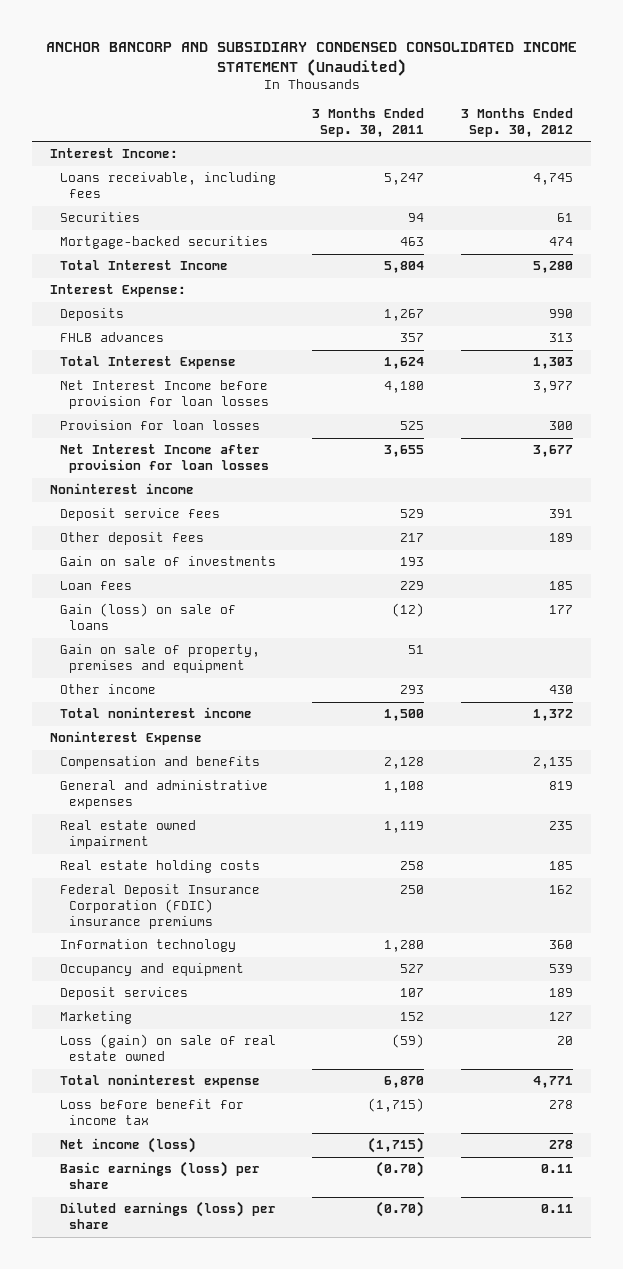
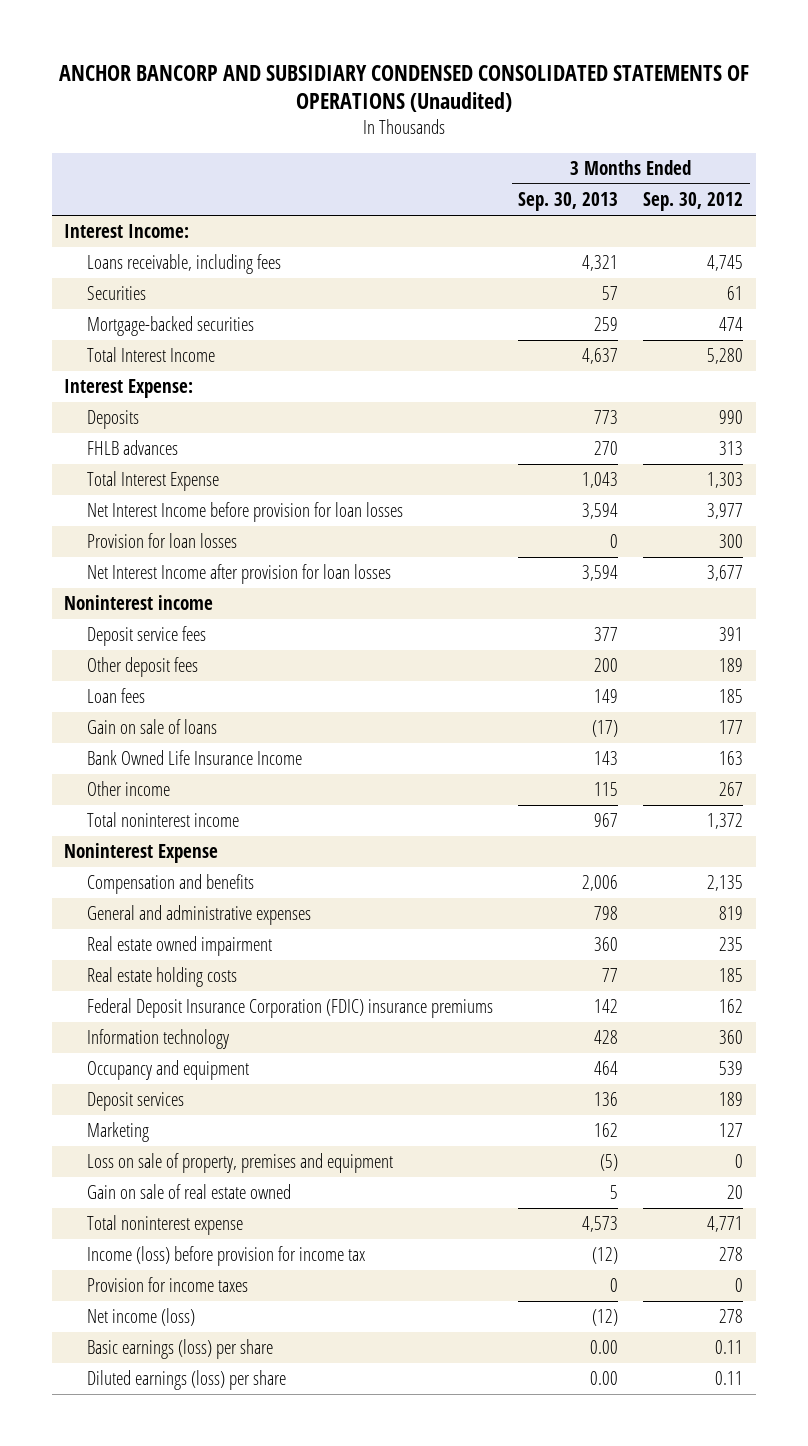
[45,41,577,76] ANCHOR BANCORP AND SUBSIDIARY CONDENSED CONSOLIDATED INCOME STATEMENT (Unaudited) -> [58,64,749,113] ANCHOR BANCORP AND SUBSIDIARY CONDENSED CONSOLIDATED STATEMENTS OF OPERATIONS (Unaudited)
[312,107,425,137] 3 Months Ended Sep. 30, 2011 -> none
none -> [518,192,619,212] Sep. 30, 2013
[59,556,276,567] Gain on sale of investments -> none
[59,644,260,674] Gain on sale of property, premises and equipment -> none
[59,603,236,631] Gain (loss) on sale of loans -> [87,719,218,735] Gain on sale of loans
none -> [87,750,303,766] Bank Owned Life Insurance Income
[549,685,574,695] 430 -> [719,782,744,797] 267
none -> [87,1153,394,1174] Loss on sale of property, premises and equipment
[59,1034,276,1062] Loss (gain) on sale of real estate owned -> [87,1184,292,1200] Gain on sale of real estate owned
[59,1099,244,1126] Loss before benefit for income tax -> [87,1246,366,1267] Income (loss) before provision for income tax
none -> [87,1277,249,1293] Provision for income taxes

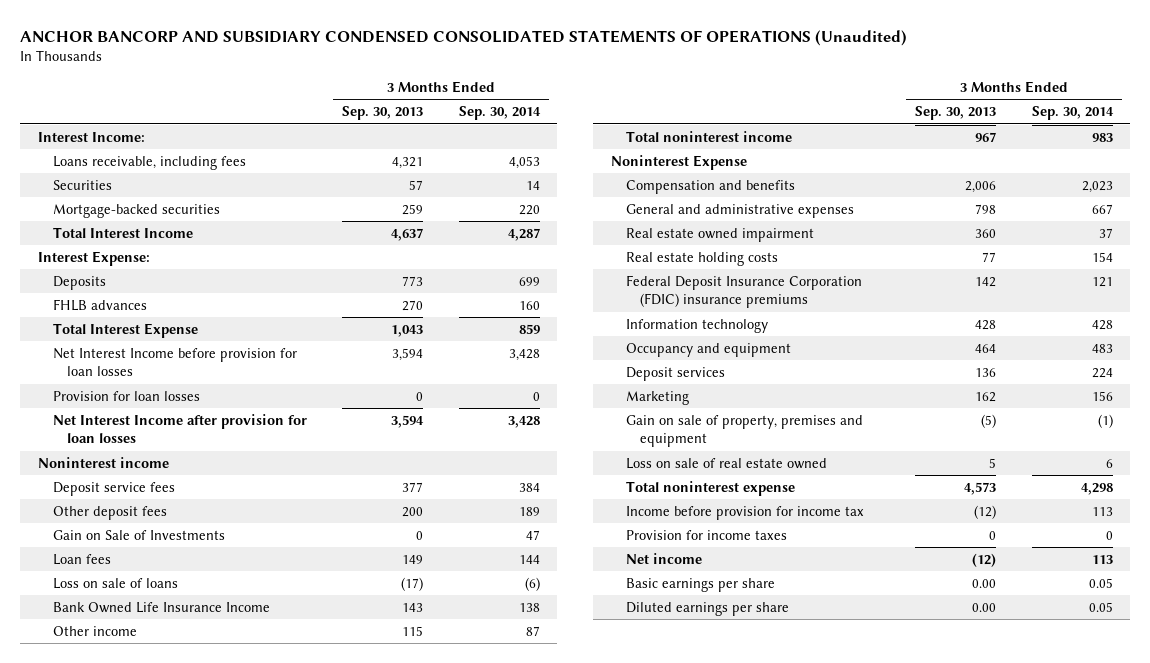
[643,192,744,212] Sep. 30, 2012 -> none
none -> [458,106,541,121] Sep. 30, 2014
none -> [52,529,225,540] Gain on Sale of Investments
[87,719,218,735] Gain on sale of loans -> [52,577,178,589] Loss on sale of loans
[87,1153,394,1174] Loss on sale of property, premises and equipment -> [625,414,863,448] Gain on sale of property, premises and equipment
[87,1184,292,1200] Gain on sale of real estate owned -> [625,457,827,469] Loss on sale of real estate owned
[87,1246,366,1267] Income (loss) before provision for income tax -> [625,505,864,520] Income before provision for income tax
[87,1308,196,1327] Net income (loss) -> [625,552,702,564] Net income
[87,1339,274,1360] Basic earnings (loss) per share -> [625,577,775,592] Basic earnings per share
[87,1370,287,1391] Diluted earnings (loss) per share -> [625,601,789,616] Diluted earnings per share

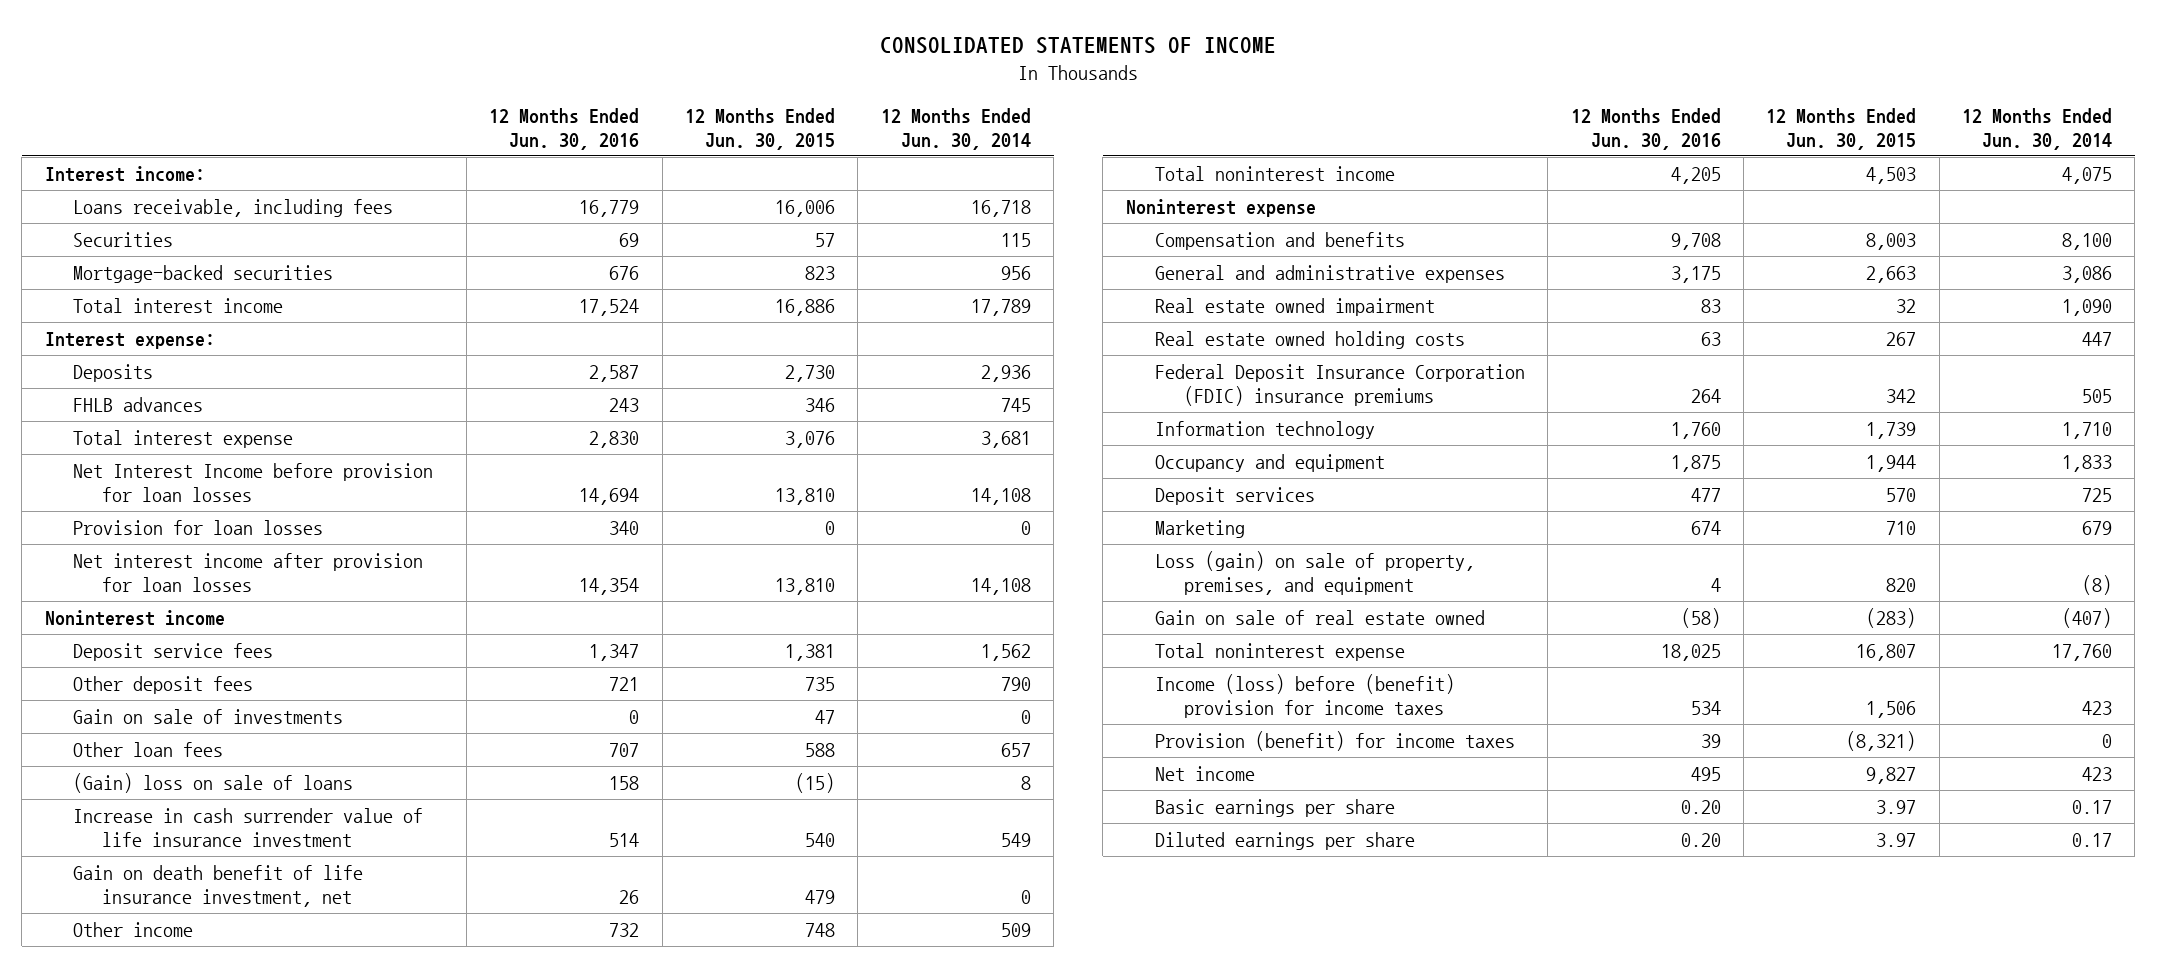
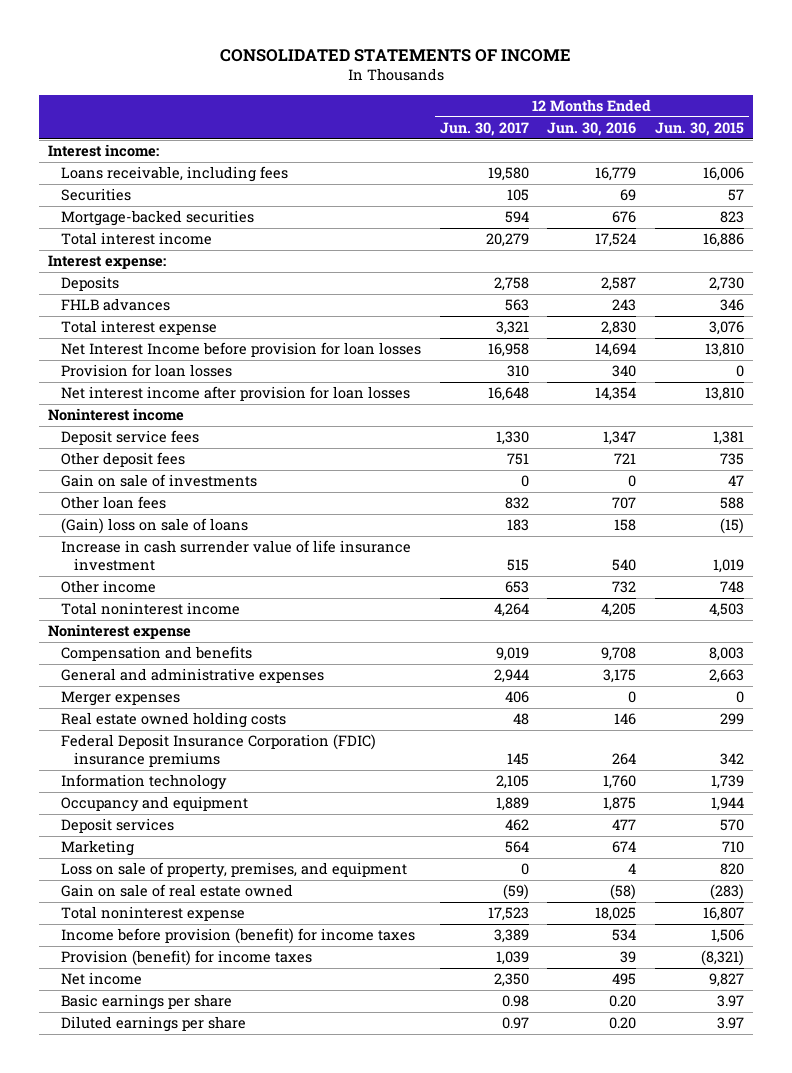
[880,107,1031,150] 12 Months Ended Jun. 30, 2014 -> none
none -> [439,121,529,136] Jun. 30, 2017
[73,864,364,907] Gain on death benefit of life insurance investment, net -> none
[609,832,640,847] 514 -> [612,559,637,572] 540
[804,832,835,847] 540 -> [713,559,745,574] 1,019
[1154,297,1435,316] Real estate owned impairment -> none
none -> [61,691,181,707] Merger expenses
[1700,331,1721,346] 63 -> [614,713,637,726] 146
[1886,331,1917,346] 267 -> [720,713,745,726] 299
[1154,550,1475,595] Loss (gain) on sale of property, premises, and equipment -> [61,862,408,879] Loss on sale of property, premises, and equipment
[1154,673,1455,718] Income (loss) before (benefit) provision for income taxes -> [61,928,416,945] Income before provision (benefit) for income taxes

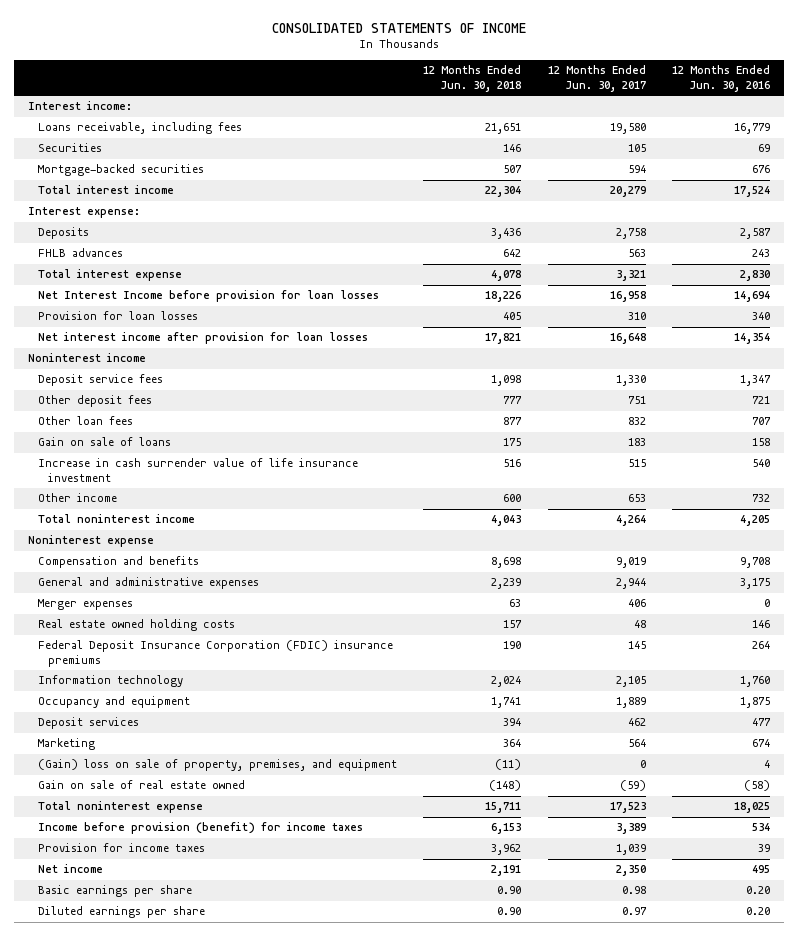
[655,121,745,136] Jun. 30, 2015 -> none
none -> [423,65,522,92] 12 Months Ended Jun. 30, 2018
[61,474,258,488] Gain on sale of investments -> none
[61,518,249,535] (Gain) loss on sale of loans -> [37,437,171,447] Gain on sale of loans
[61,862,408,879] Loss on sale of property, premises, and equipment -> [37,759,397,772] (Gain) loss on sale of property, premises, and equipment
[61,950,313,967] Provision (benefit) for income taxes -> [37,843,205,853] Provision for income taxes

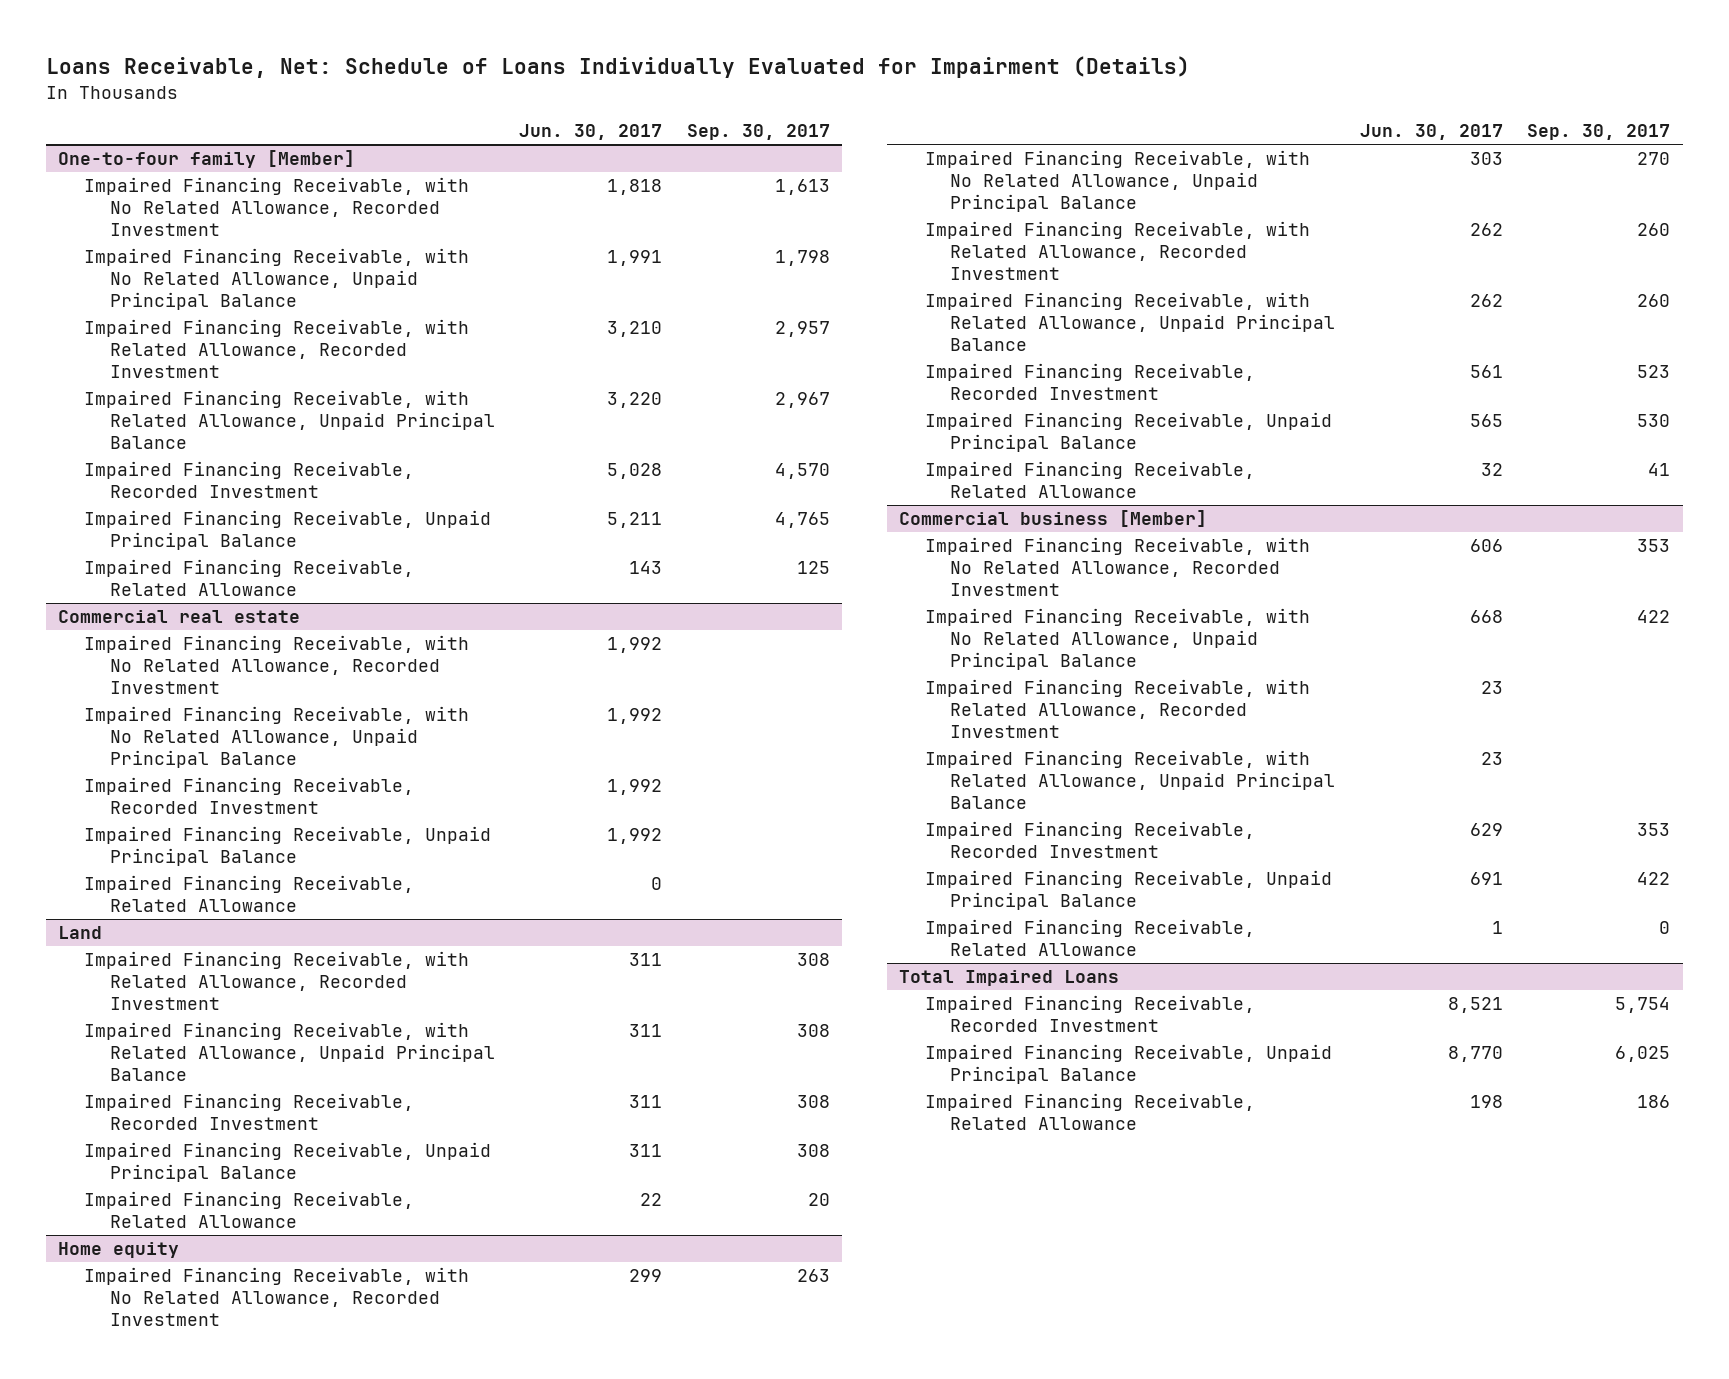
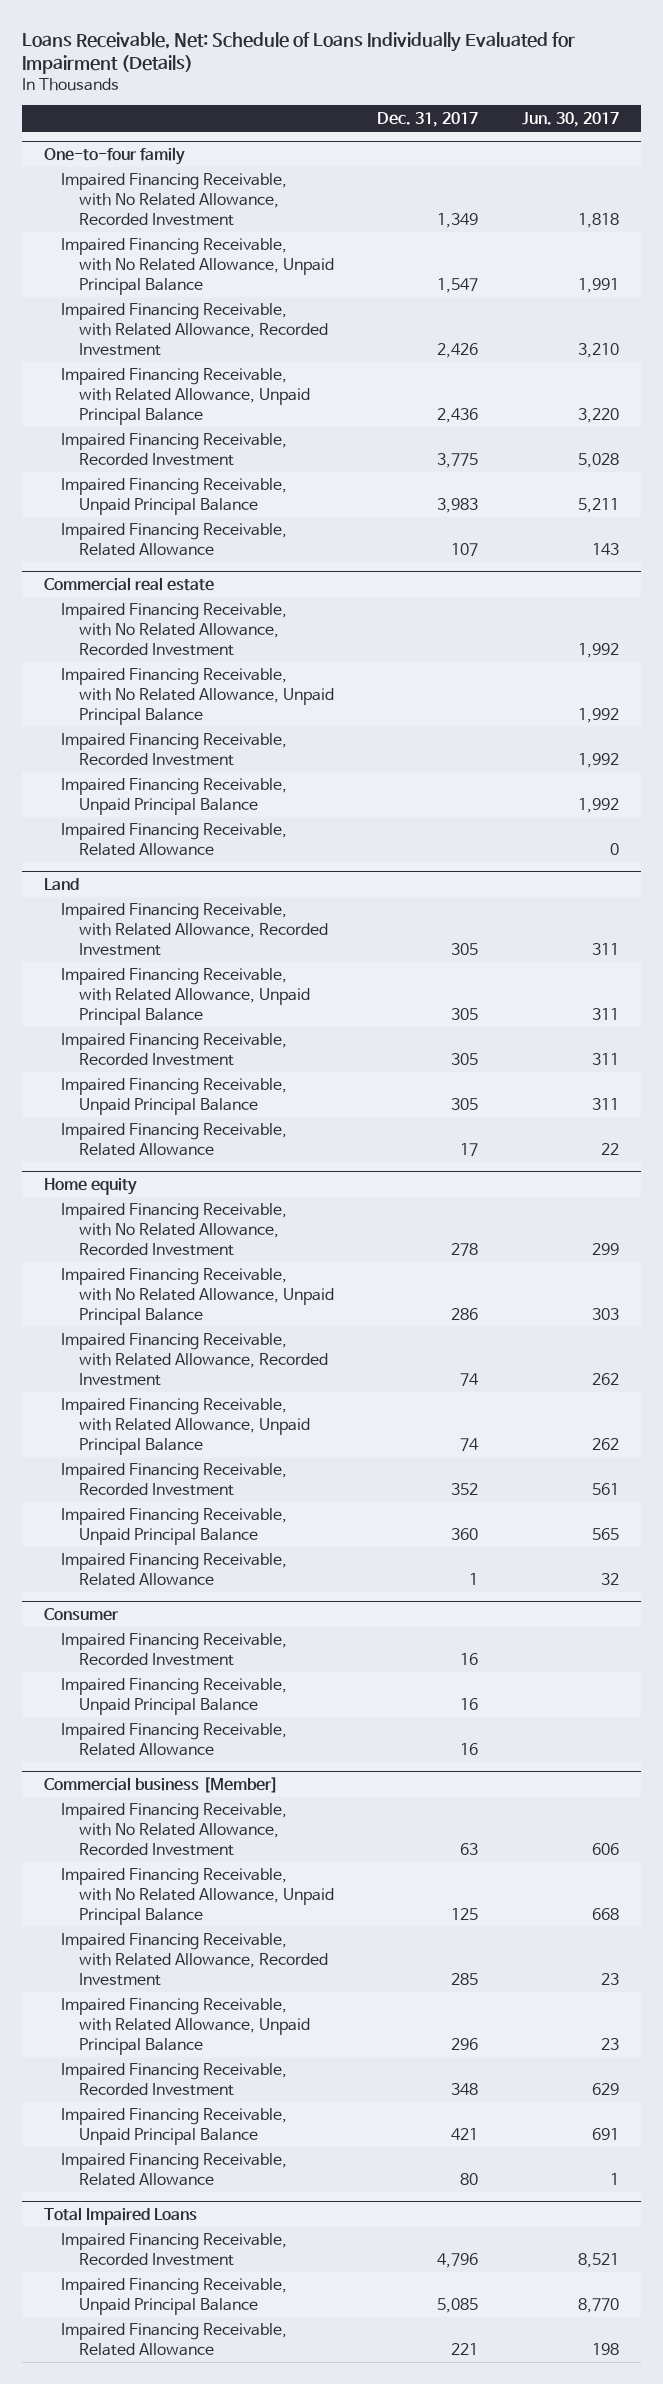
[686,124,830,141] Sep. 30, 2017 -> none
none -> [377,111,479,127] Dec. 31, 2017
[58,150,356,169] One-to-four family [Member] -> [43,147,185,166] One-to-four family
none -> [43,1608,119,1622] Consumer
none -> [61,1633,288,1666] Impaired Financing Receivable, Recorded Investment
none -> [61,1678,288,1715] Impaired Financing Receivable, Unpaid Principal Balance
none -> [61,1723,288,1756] Impaired Financing Receivable, Related Allowance

